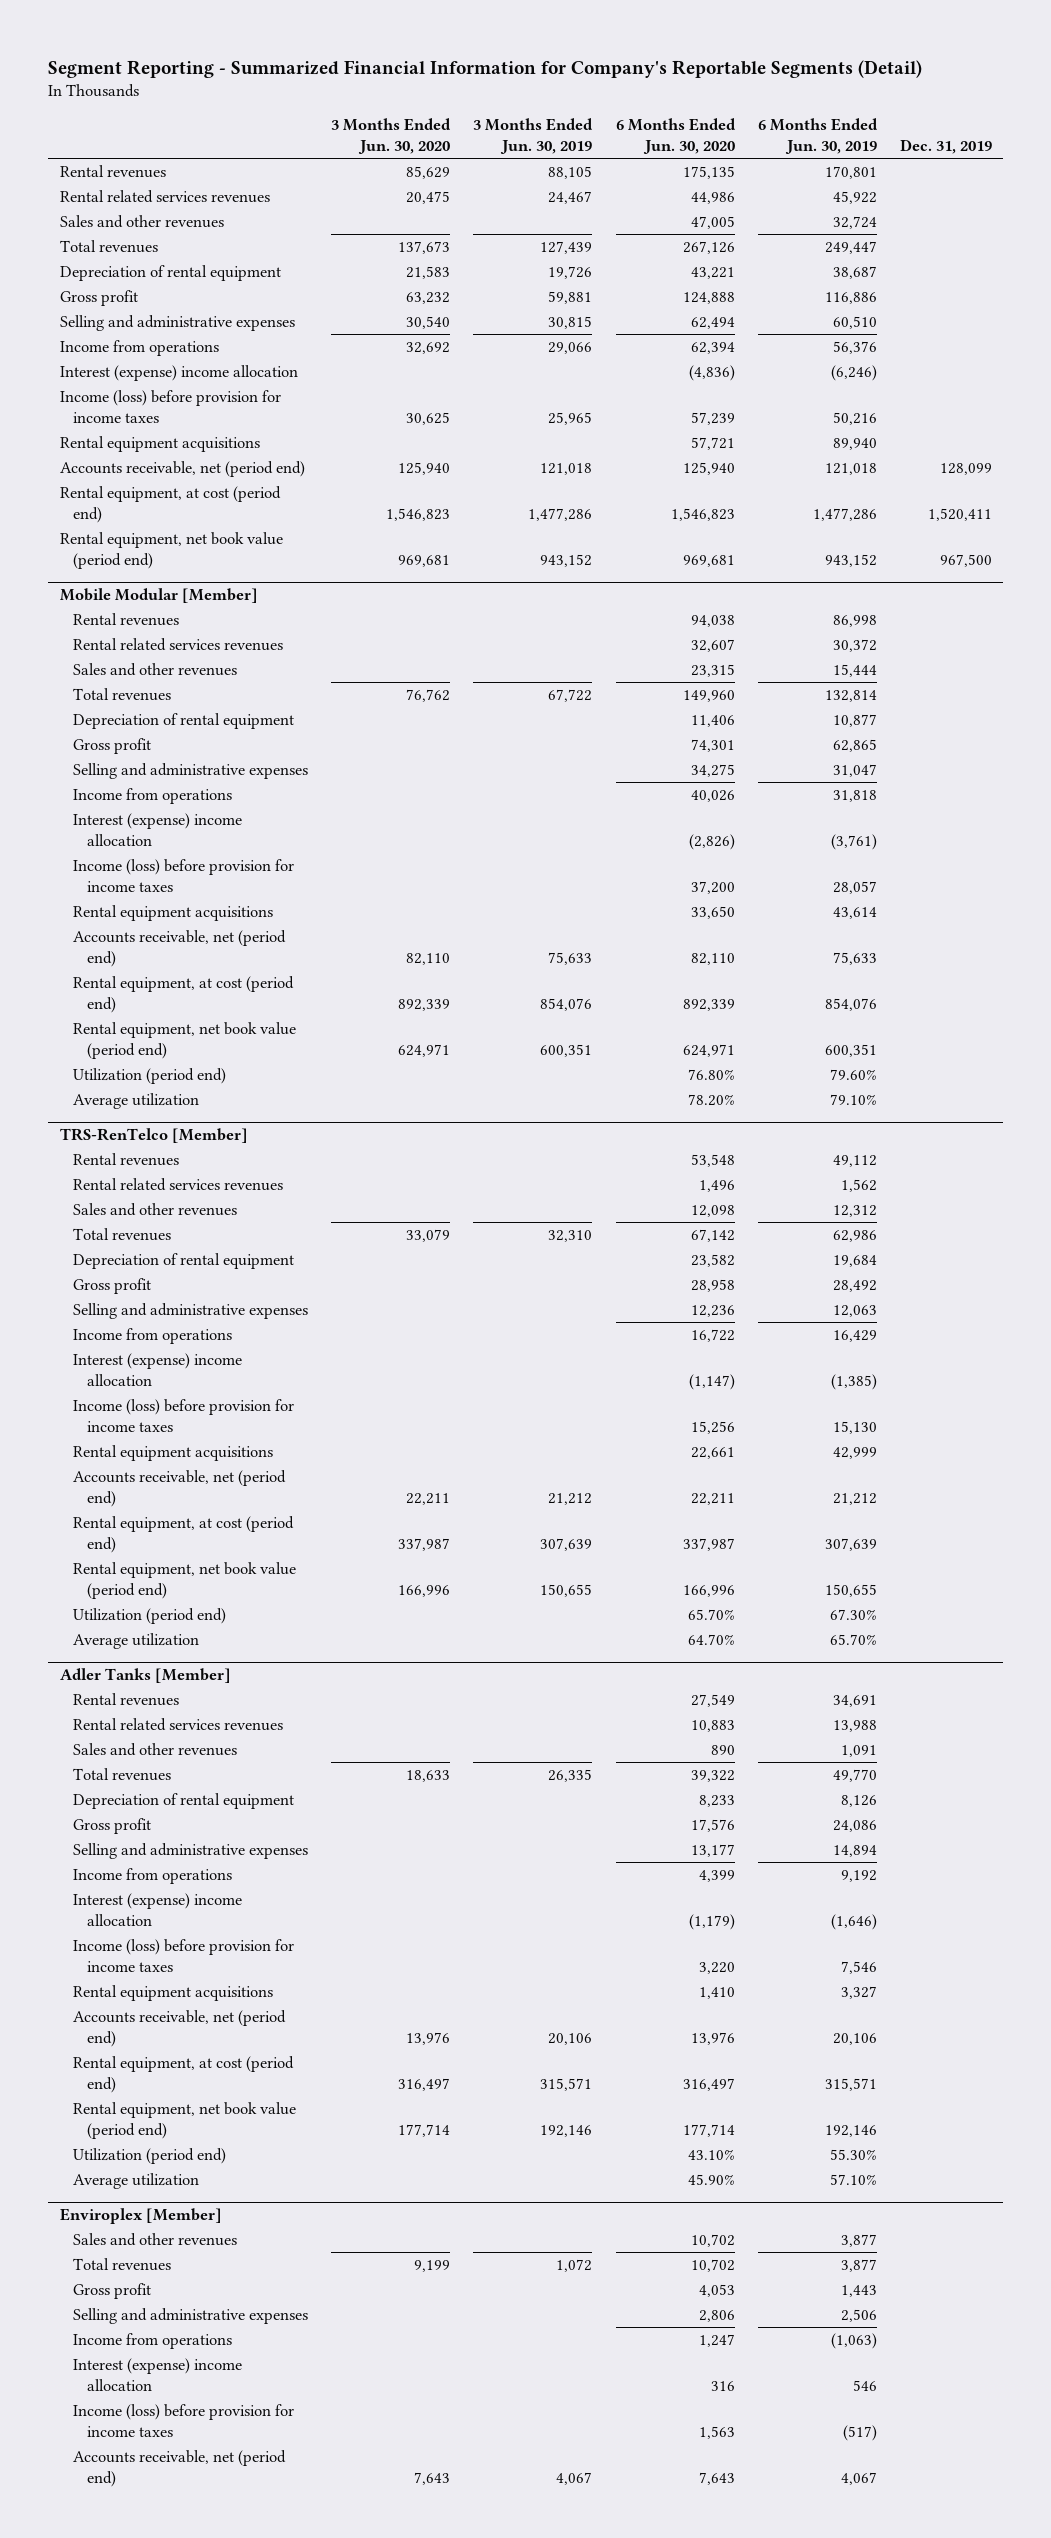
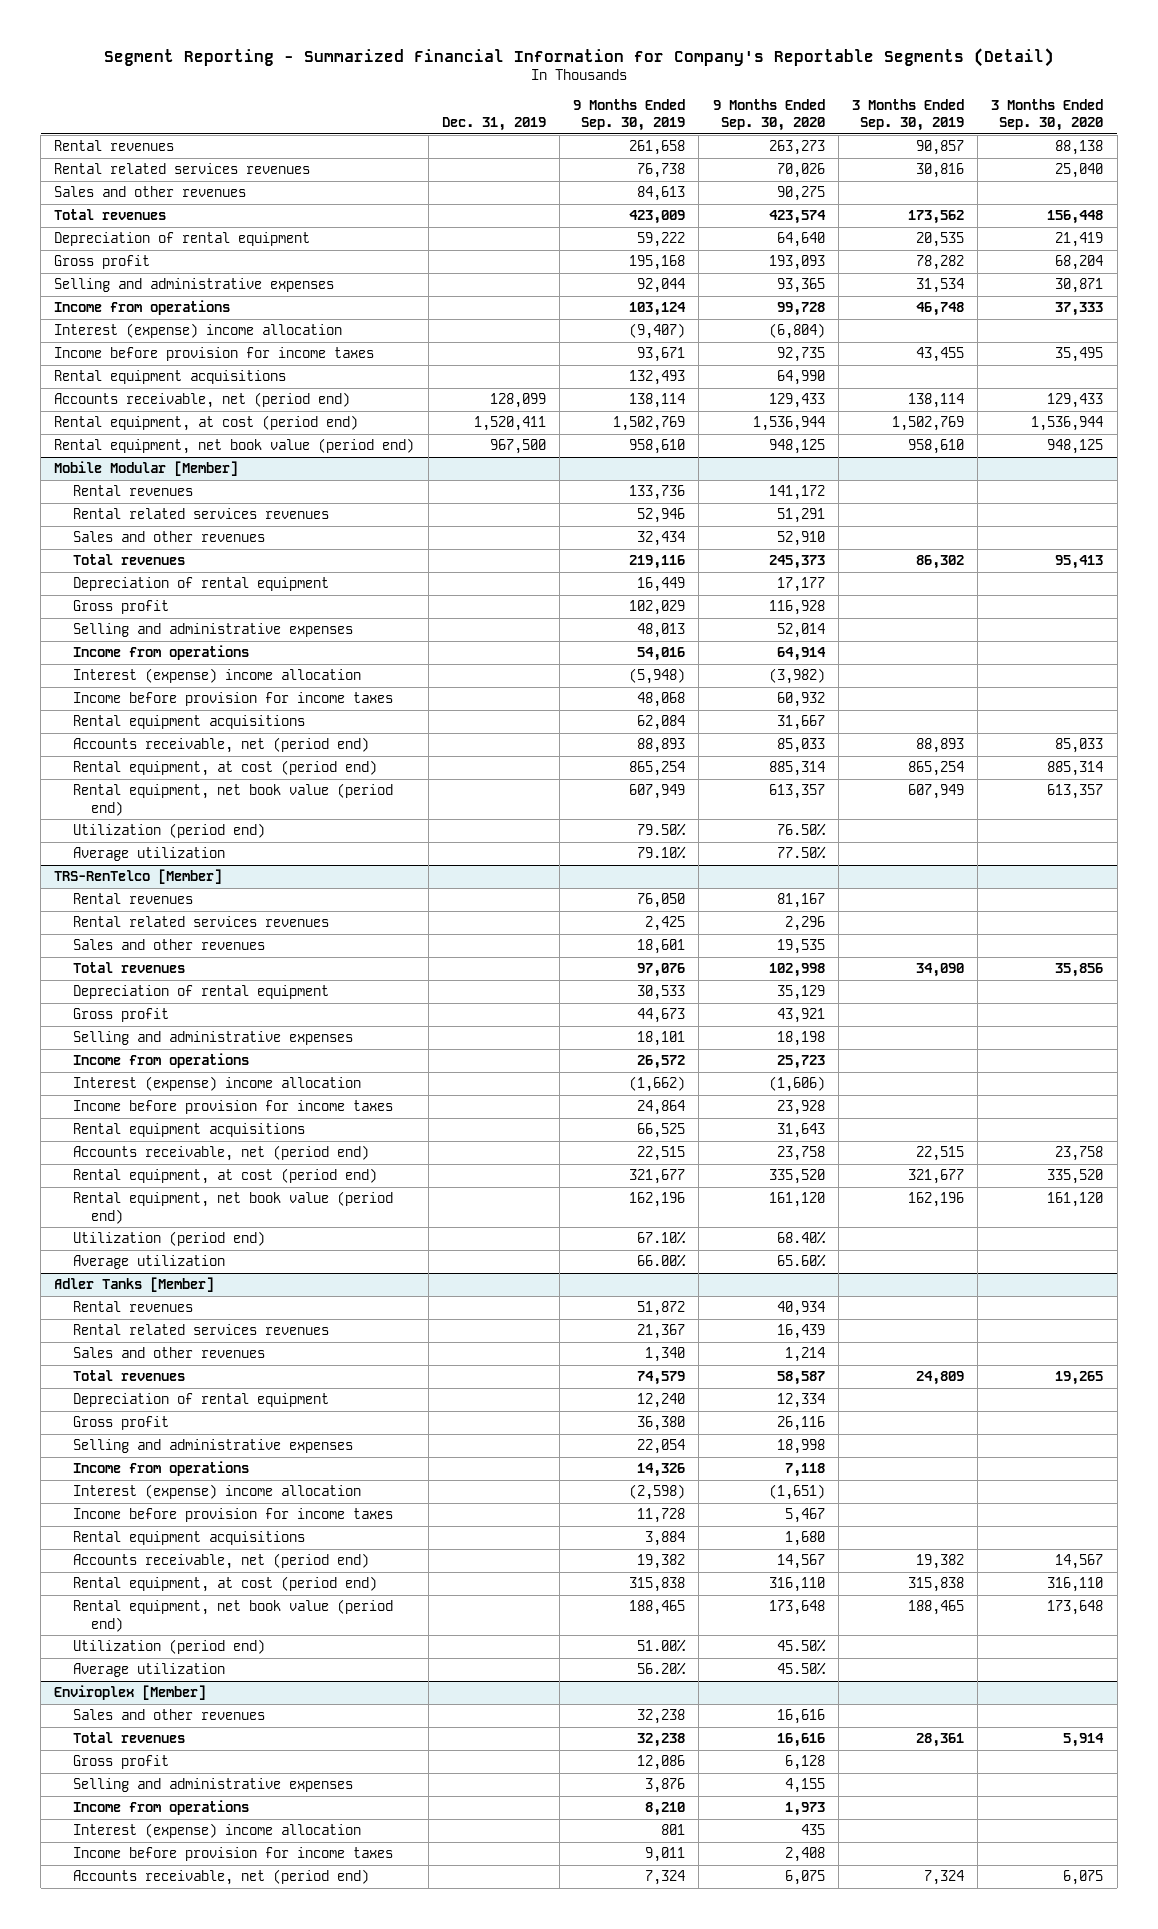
[331,118,452,154] 3 Months Ended Jun. 30, 2020 -> none
[473,118,594,154] 3 Months Ended Jun. 30, 2019 -> none
[615,118,736,154] 6 Months Ended Jun. 30, 2020 -> none
[757,118,878,154] 6 Months Ended Jun. 30, 2019 -> none
none -> [573,98,686,131] 9 Months Ended Sep. 30, 2019
none -> [712,98,825,131] 9 Months Ended Sep. 30, 2020
none -> [852,98,965,131] 3 Months Ended Sep. 30, 2019
none -> [991,98,1104,131] 3 Months Ended Sep. 30, 2020
[59,389,281,423] Income (loss) before provision for income taxes -> [54,347,375,362] Income before provision for income taxes
[73,858,295,892] Income (loss) before provision for income taxes -> [72,692,393,707] Income before provision for income taxes
[73,1398,295,1432] Income (loss) before provision for income taxes -> [72,1100,393,1115] Income before provision for income taxes
[73,1938,295,1972] Income (loss) before provision for income taxes -> [72,1508,393,1523] Income before provision for income taxes
[73,2403,295,2437] Income (loss) before provision for income taxes -> [72,1847,393,1862] Income before provision for income taxes

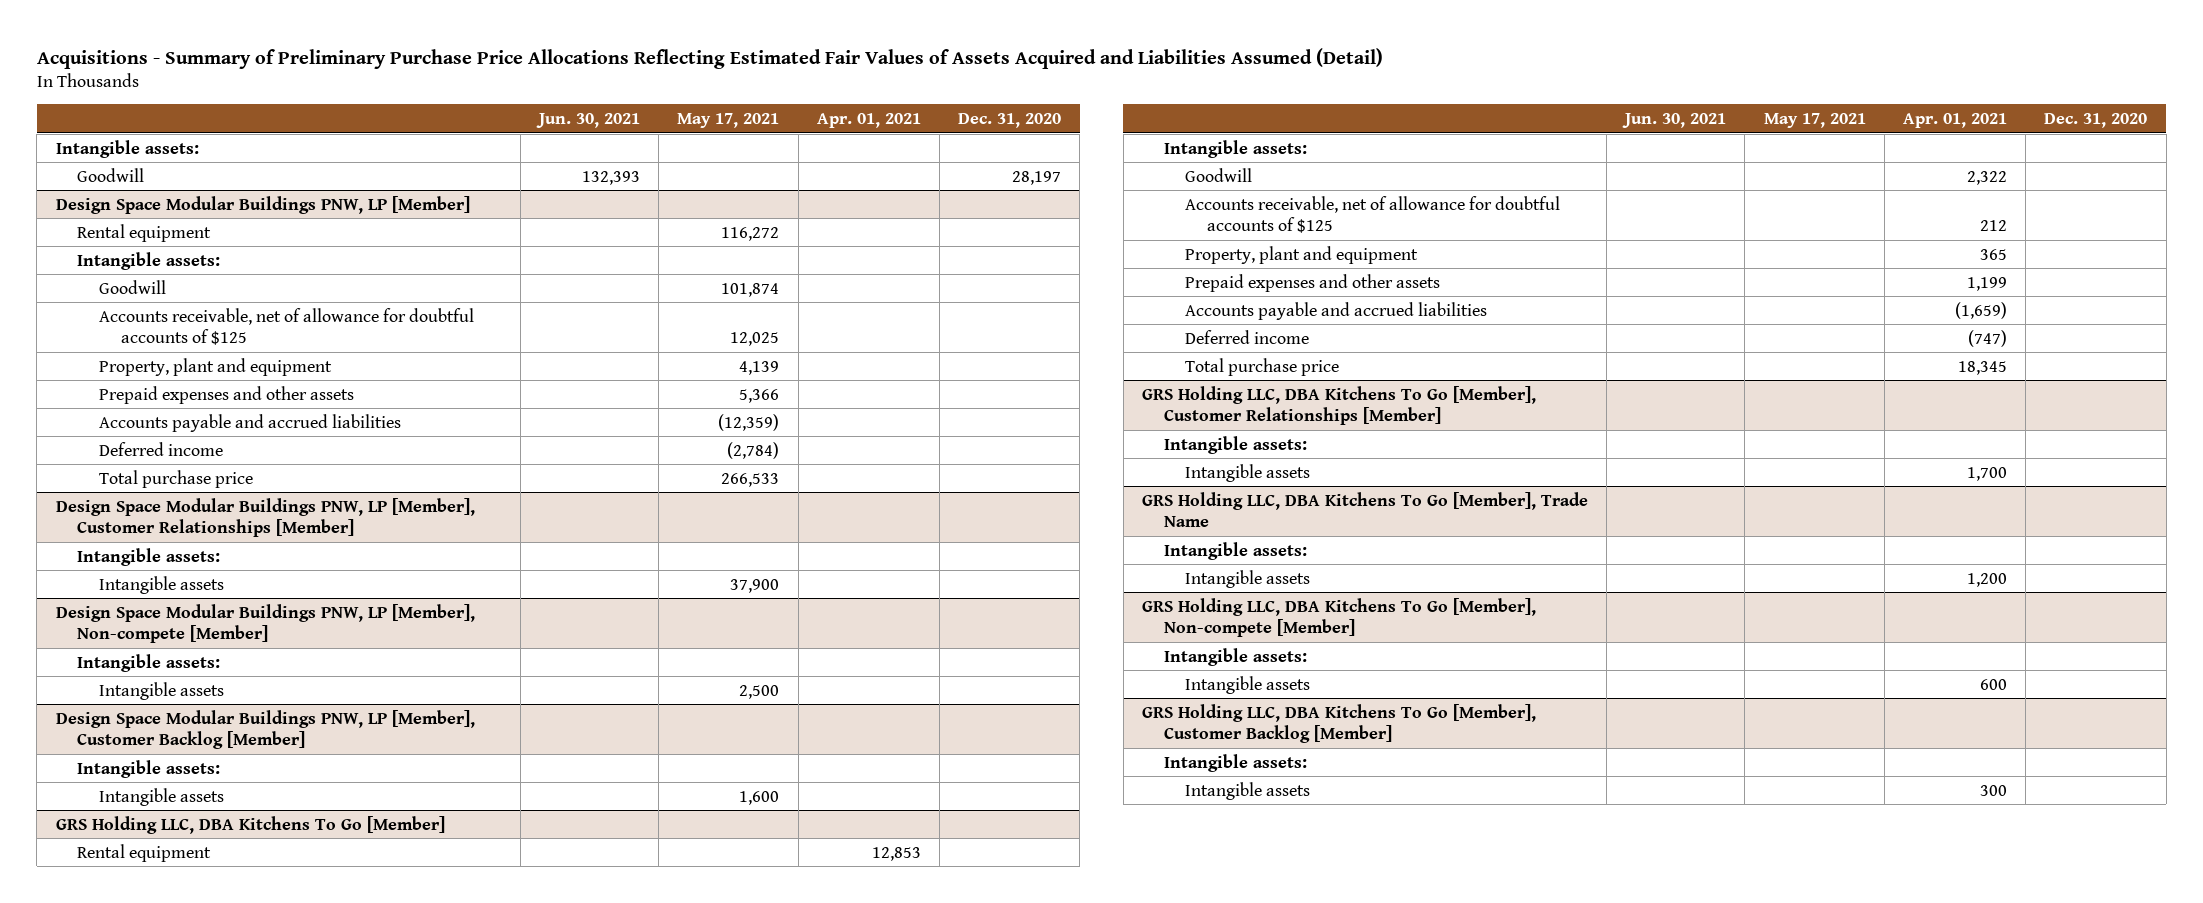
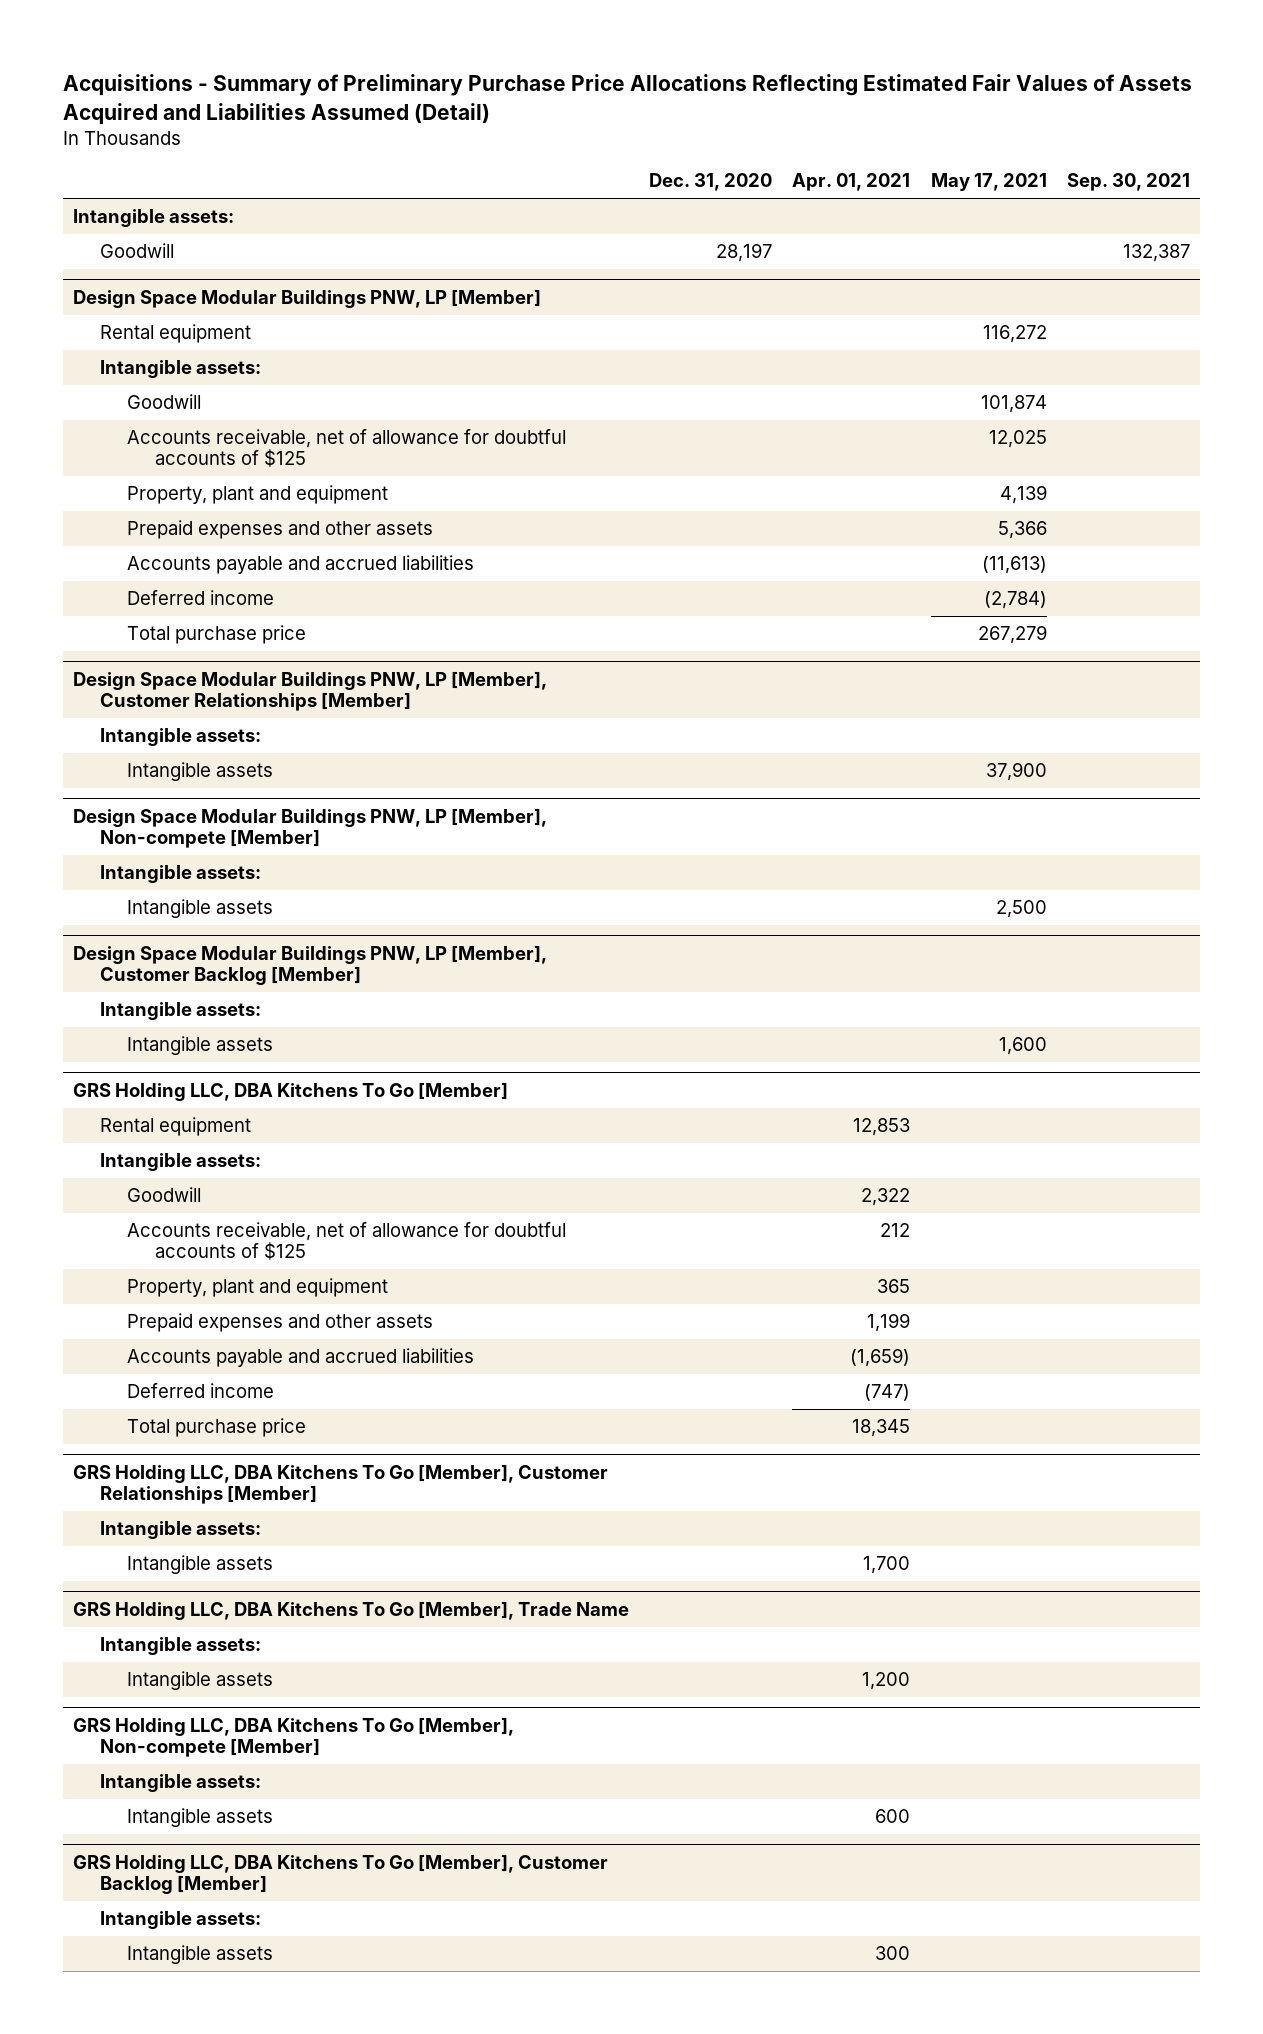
[535,113,640,129] Jun. 30, 2021 -> none
none -> [1066,173,1190,192] Sep. 30, 2021
[718,413,780,431] (12,359) -> [981,556,1047,575] (11,613)
[721,472,780,487] 266,533 -> [977,625,1047,645] 267,279

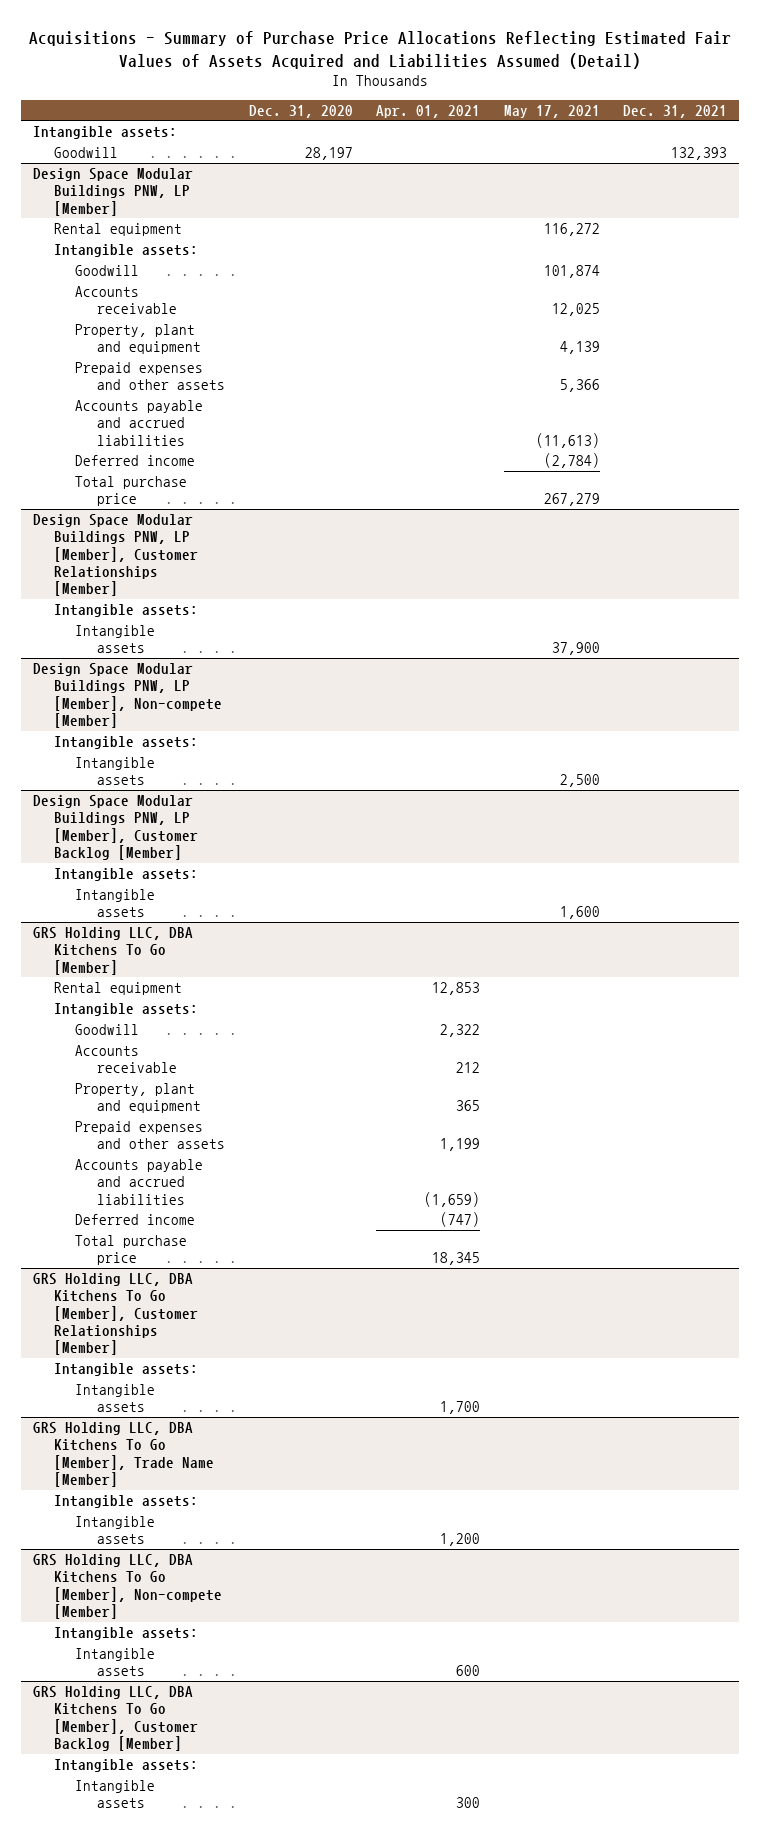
[62,74,1192,125] Acquisitions - Summary of Preliminary Purchase Price Allocations Reflecting Estimated Fair Values of Assets Acquired and Liabilities Assumed (Detail) -> [28,31,731,69] Acquisitions - Summary of Purchase Price Allocations Reflecting Estimated Fair Values of Assets Acquired and Liabilities Assumed (Detail)
[1066,173,1190,192] Sep. 30, 2021 -> none
none -> [623,104,728,118] Dec. 31, 2021
[127,429,567,468] Accounts receivable, net of allowance for doubtful accounts of $125 -> [75,286,177,315] Accounts receivable
[127,1222,567,1261] Accounts receivable, net of allowance for doubtful accounts of $125 -> [75,1045,177,1074] Accounts receivable
[73,1600,630,1620] GRS Holding LLC, DBA Kitchens To Go [Member], Trade Name -> [32,1422,215,1487] GRS Holding LLC, DBA Kitchens To Go [Member], Trade Name [Member]

